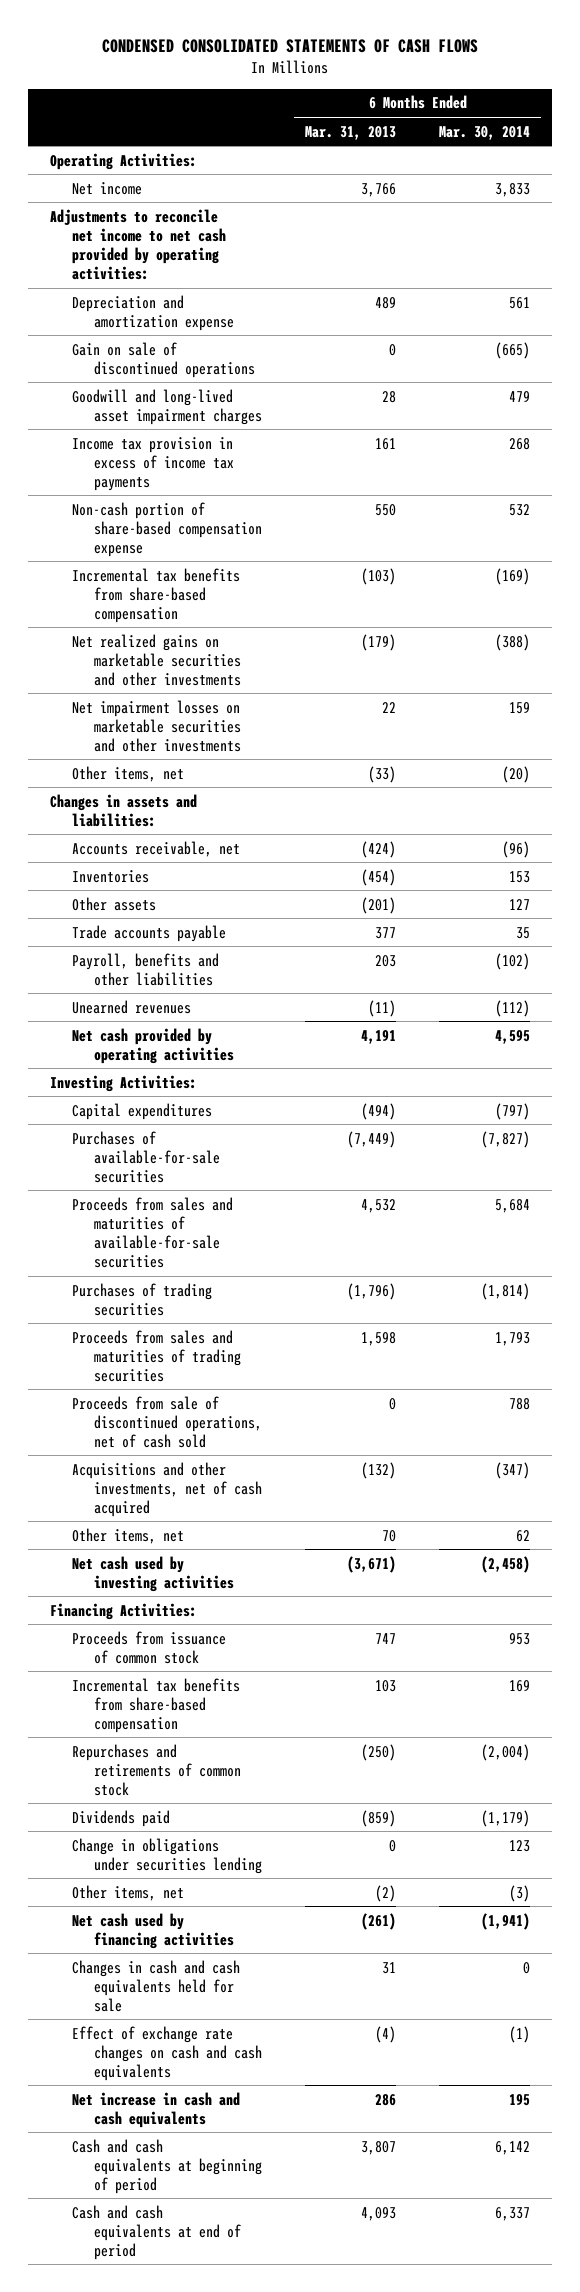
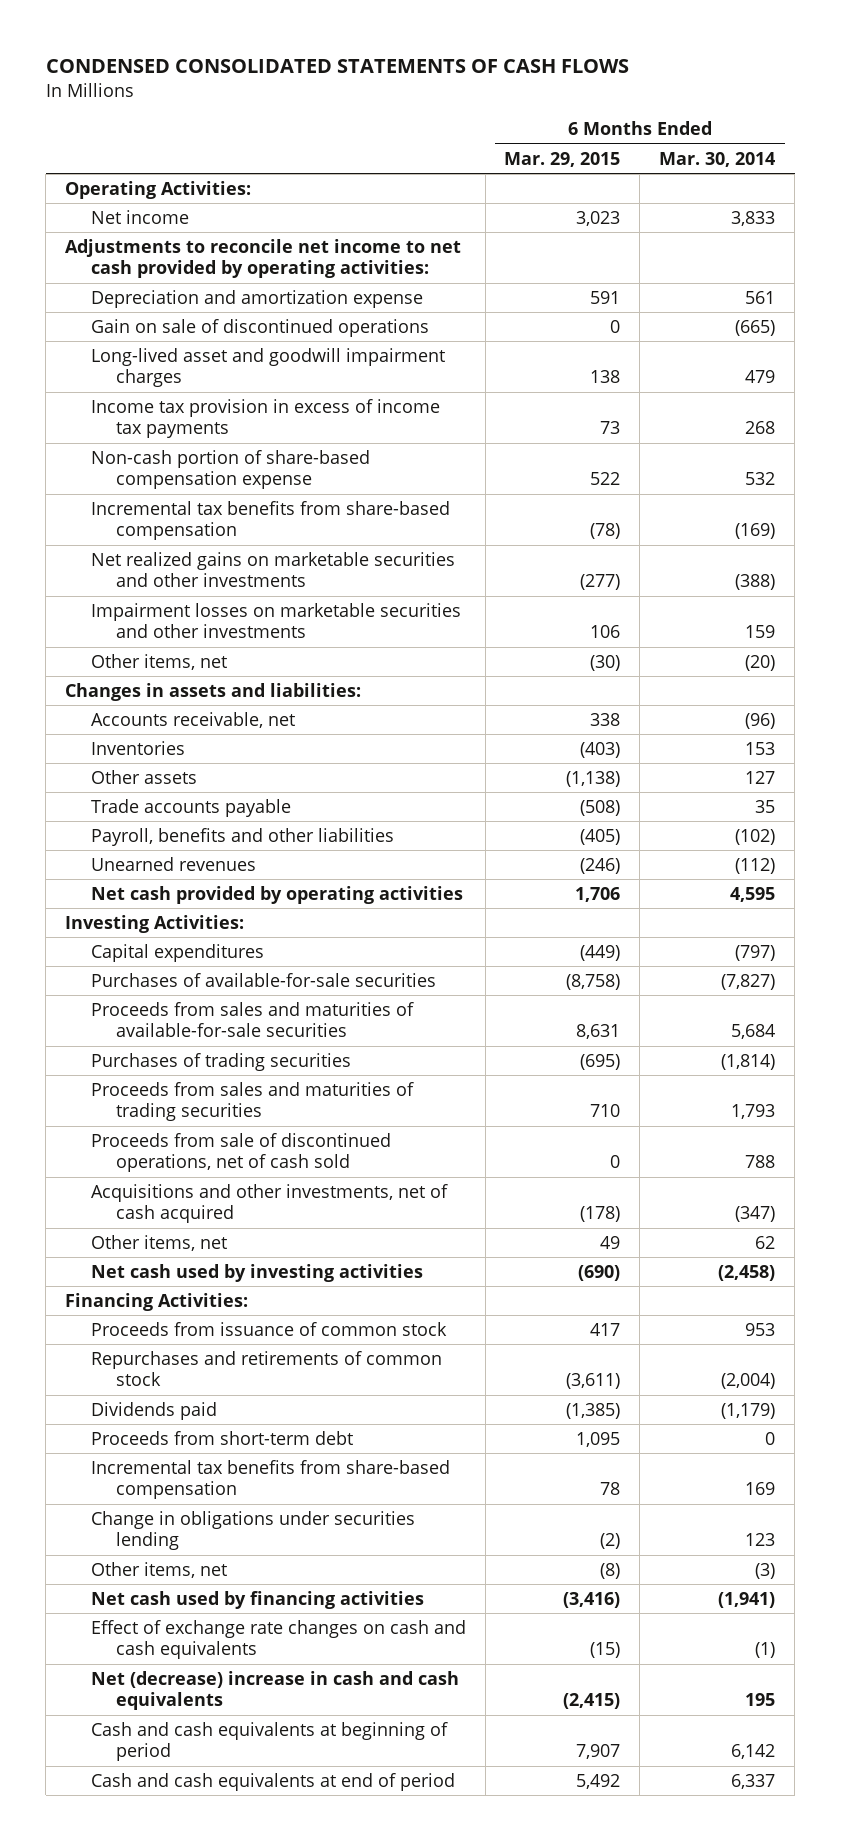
[305,125,397,140] Mar. 31, 2013 -> none
none -> [504,151,621,167] Mar. 29, 2015
[71,388,263,425] Goodwill and long-lived asset impairment charges -> [90,347,445,388] Long-lived asset and goodwill impairment charges
[71,699,242,752] Net impairment losses on marketable securities and other investments -> [90,602,461,639] Impairment losses on marketable securities and other investments
none -> [90,1430,353,1445] Proceeds from short-term debt
[71,1677,240,1733] Incremental tax benefits from share-based compensation -> [90,1459,450,1500] Incremental tax benefits from share-based compensation
[71,1959,240,2012] Changes in cash and cash equivalents held for sale -> none
[71,2091,240,2128] Net increase in cash and cash equivalents -> [90,1670,459,1711] Net (decrease) increase in cash and cash equivalents

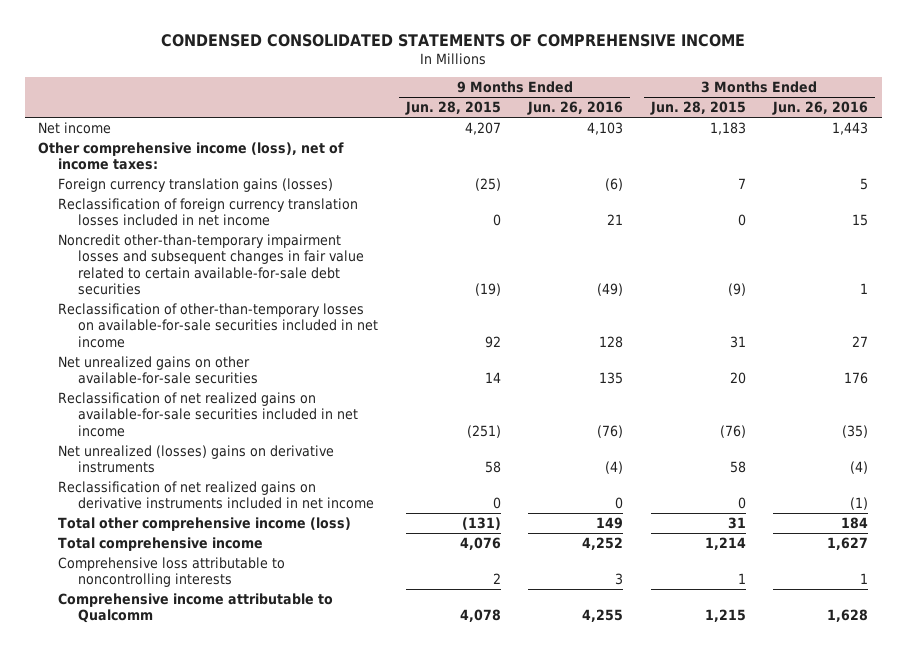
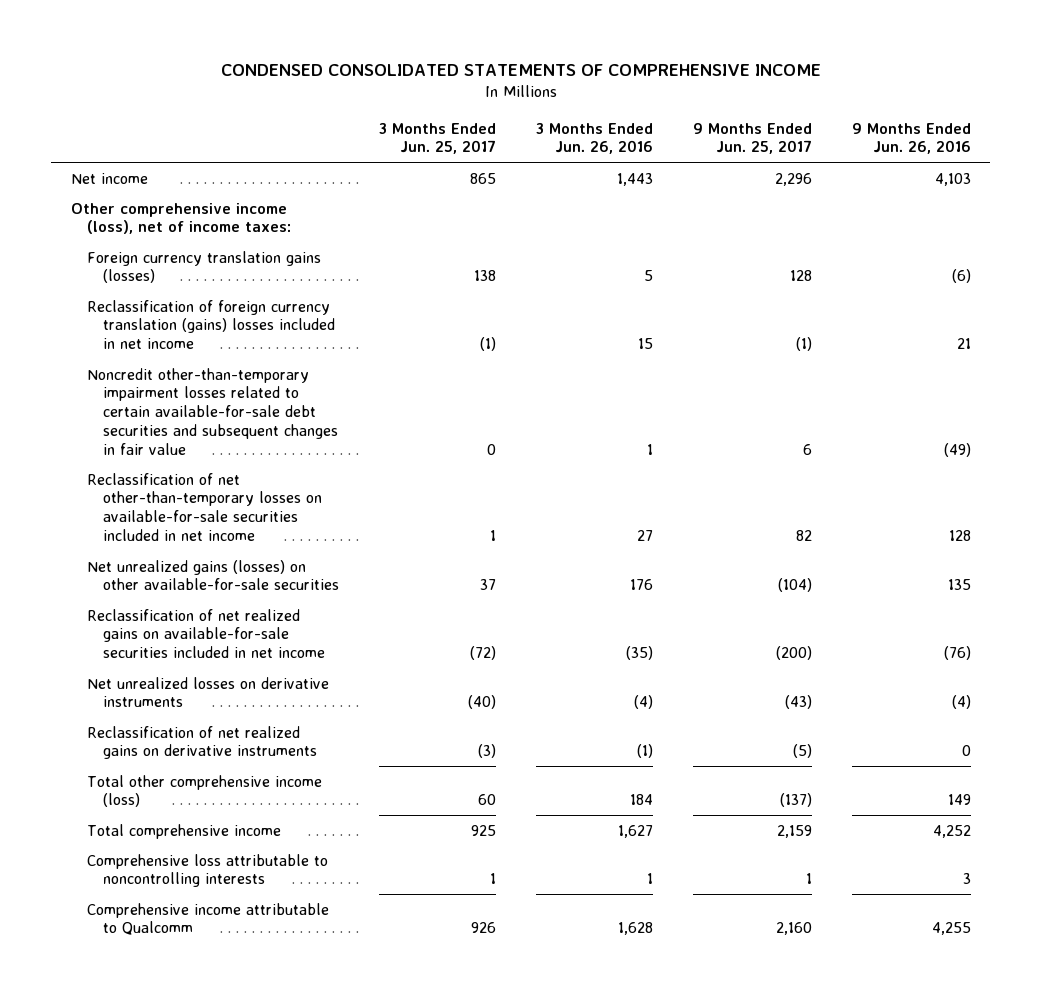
[404,101,501,116] Jun. 28, 2015 -> none
[649,101,746,116] Jun. 28, 2015 -> none
none -> [379,122,497,155] 3 Months Ended Jun. 25, 2017
none -> [692,122,812,155] 9 Months Ended Jun. 25, 2017
[58,197,359,227] Reclassification of foreign currency translation losses included in net income -> [87,299,336,350] Reclassification of foreign currency translation (gains) losses included in net income
[58,233,365,296] Noncredit other-than-temporary impairment losses and subsequent changes in fair value related to certain available-for-sale debt securities -> [87,367,339,455] Noncredit other-than-temporary impairment losses related to certain available-for-sale debt securities and subsequent changes in fair value
[58,302,379,348] Reclassification of other-than-temporary losses on available-for-sale securities included in net income -> [87,472,323,541] Reclassification of net other-than-temporary losses on available-for-sale securities included in net income
[58,355,259,385] Net unrealized gains on other available-for-sale securities -> [87,559,340,591] Net unrealized gains (losses) on other available-for-sale securities
[58,444,335,474] Net unrealized (losses) gains on derivative instruments -> [87,676,330,708] Net unrealized losses on derivative instruments
[58,480,375,510] Reclassification of net realized gains on derivative instruments included in net income -> [87,725,318,760] Reclassification of net realized gains on derivative instruments

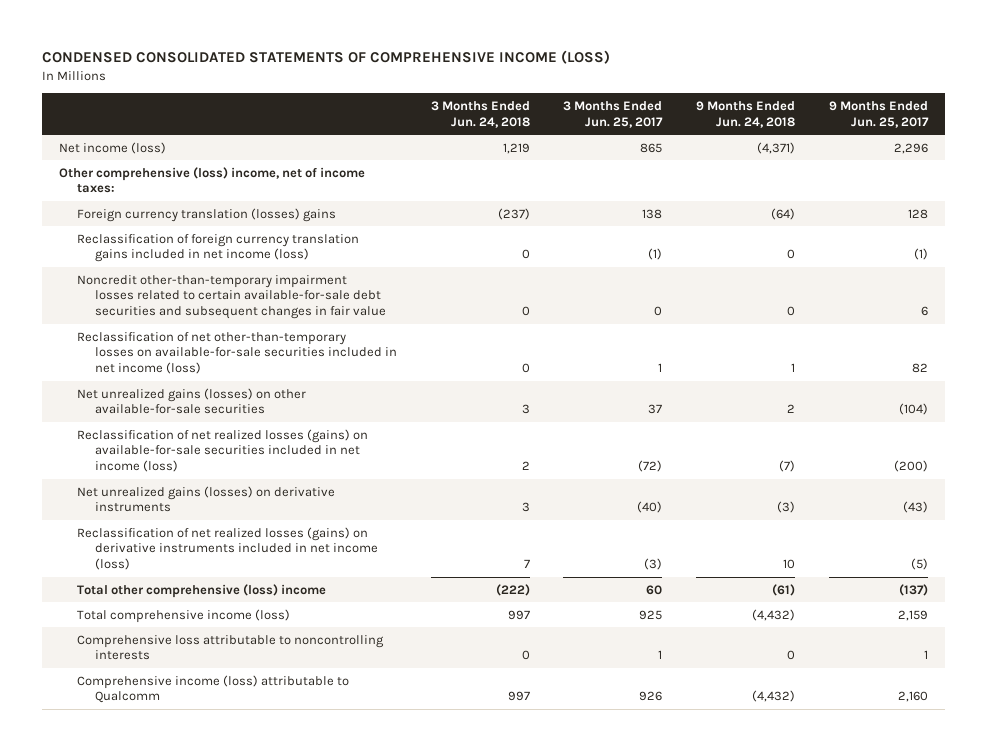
[220,63,821,76] CONDENSED CONSOLIDATED STATEMENTS OF COMPREHENSIVE INCOME -> [41,50,610,65] CONDENSED CONSOLIDATED STATEMENTS OF COMPREHENSIVE INCOME (LOSS)
[536,122,654,155] 3 Months Ended Jun. 26, 2016 -> none
[851,122,971,155] 9 Months Ended Jun. 26, 2016 -> none
none -> [430,101,530,128] 3 Months Ended Jun. 24, 2018
none -> [696,101,796,128] 9 Months Ended Jun. 24, 2018
[71,172,149,184] Net income -> [58,141,166,154] Net income (loss)
[71,202,292,235] Other comprehensive income (loss), net of income taxes: -> [58,166,365,194] Other comprehensive (loss) income, net of income taxes:
[87,250,322,284] Foreign currency translation gains (losses) -> [76,207,336,222] Foreign currency translation (losses) gains
[87,299,336,350] Reclassification of foreign currency translation (gains) losses included in net income -> [76,233,359,263] Reclassification of foreign currency translation gains included in net income (loss)
[87,472,323,541] Reclassification of net other-than-temporary losses on available-for-sale securities included in net income -> [76,331,398,375] Reclassification of net other-than-temporary losses on available-for-sale securities included in net income (loss)
[87,608,326,659] Reclassification of net realized gains on available-for-sale securities included in net income -> [76,428,368,473] Reclassification of net realized losses (gains) on available-for-sale securities included in net income (loss)
[87,676,330,708] Net unrealized losses on derivative instruments -> [76,485,335,513] Net unrealized gains (losses) on derivative instruments
[87,725,318,760] Reclassification of net realized gains on derivative instruments -> [76,526,379,571] Reclassification of net realized losses (gains) on derivative instruments included in net income (loss)
[87,774,323,808] Total other comprehensive income (loss) -> [76,583,326,598] Total other comprehensive (loss) income
[87,823,282,839] Total comprehensive income -> [76,608,290,623] Total comprehensive income (loss)
[87,902,330,936] Comprehensive income attributable to Qualcomm -> [76,674,349,704] Comprehensive income (loss) attributable to Qualcomm

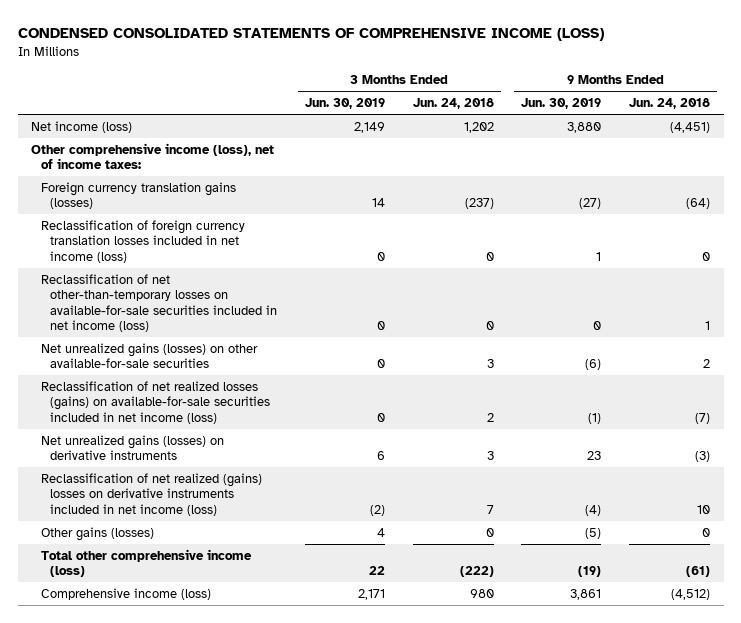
[563,101,664,128] 3 Months Ended Jun. 25, 2017 -> none
[828,101,929,128] 9 Months Ended Jun. 25, 2017 -> none
none -> [305,98,386,110] Jun. 30, 2019
none -> [521,98,602,110] Jun. 30, 2019
[76,274,387,320] Noncredit other-than-temporary impairment losses related to certain available-for-sale debt securities and subsequent changes in fair value -> none
[502,142,530,154] 1,219 -> [463,121,494,133] 1,202
[757,141,796,154] (4,371) -> [670,121,711,133] (4,451)
[58,166,365,194] Other comprehensive (loss) income, net of income taxes: -> [31,142,275,170] Other comprehensive income (loss), net of income taxes:
[76,207,336,222] Foreign currency translation (losses) gains -> [40,181,236,210] Foreign currency translation gains (losses)
[76,233,359,263] Reclassification of foreign currency translation gains included in net income (loss) -> [40,219,245,263] Reclassification of foreign currency translation losses included in net income (loss)
[76,608,290,623] Total comprehensive income (loss) -> none
[76,634,384,661] Comprehensive loss attributable to noncontrolling interests -> none
[76,526,379,571] Reclassification of net realized losses (gains) on derivative instruments included in net income (loss) -> [40,472,262,516] Reclassification of net realized (gains) losses on derivative instruments included in net income (loss)
none -> [40,526,154,541] Other gains (losses)
[76,583,326,598] Total other comprehensive (loss) income -> [40,548,252,578] Total other comprehensive income (loss)
[76,674,349,704] Comprehensive income (loss) attributable to Qualcomm -> [40,587,211,600] Comprehensive income (loss)
[507,691,530,702] 997 -> [469,588,494,598] 980
[752,690,796,703] (4,432) -> [671,588,711,600] (4,512)

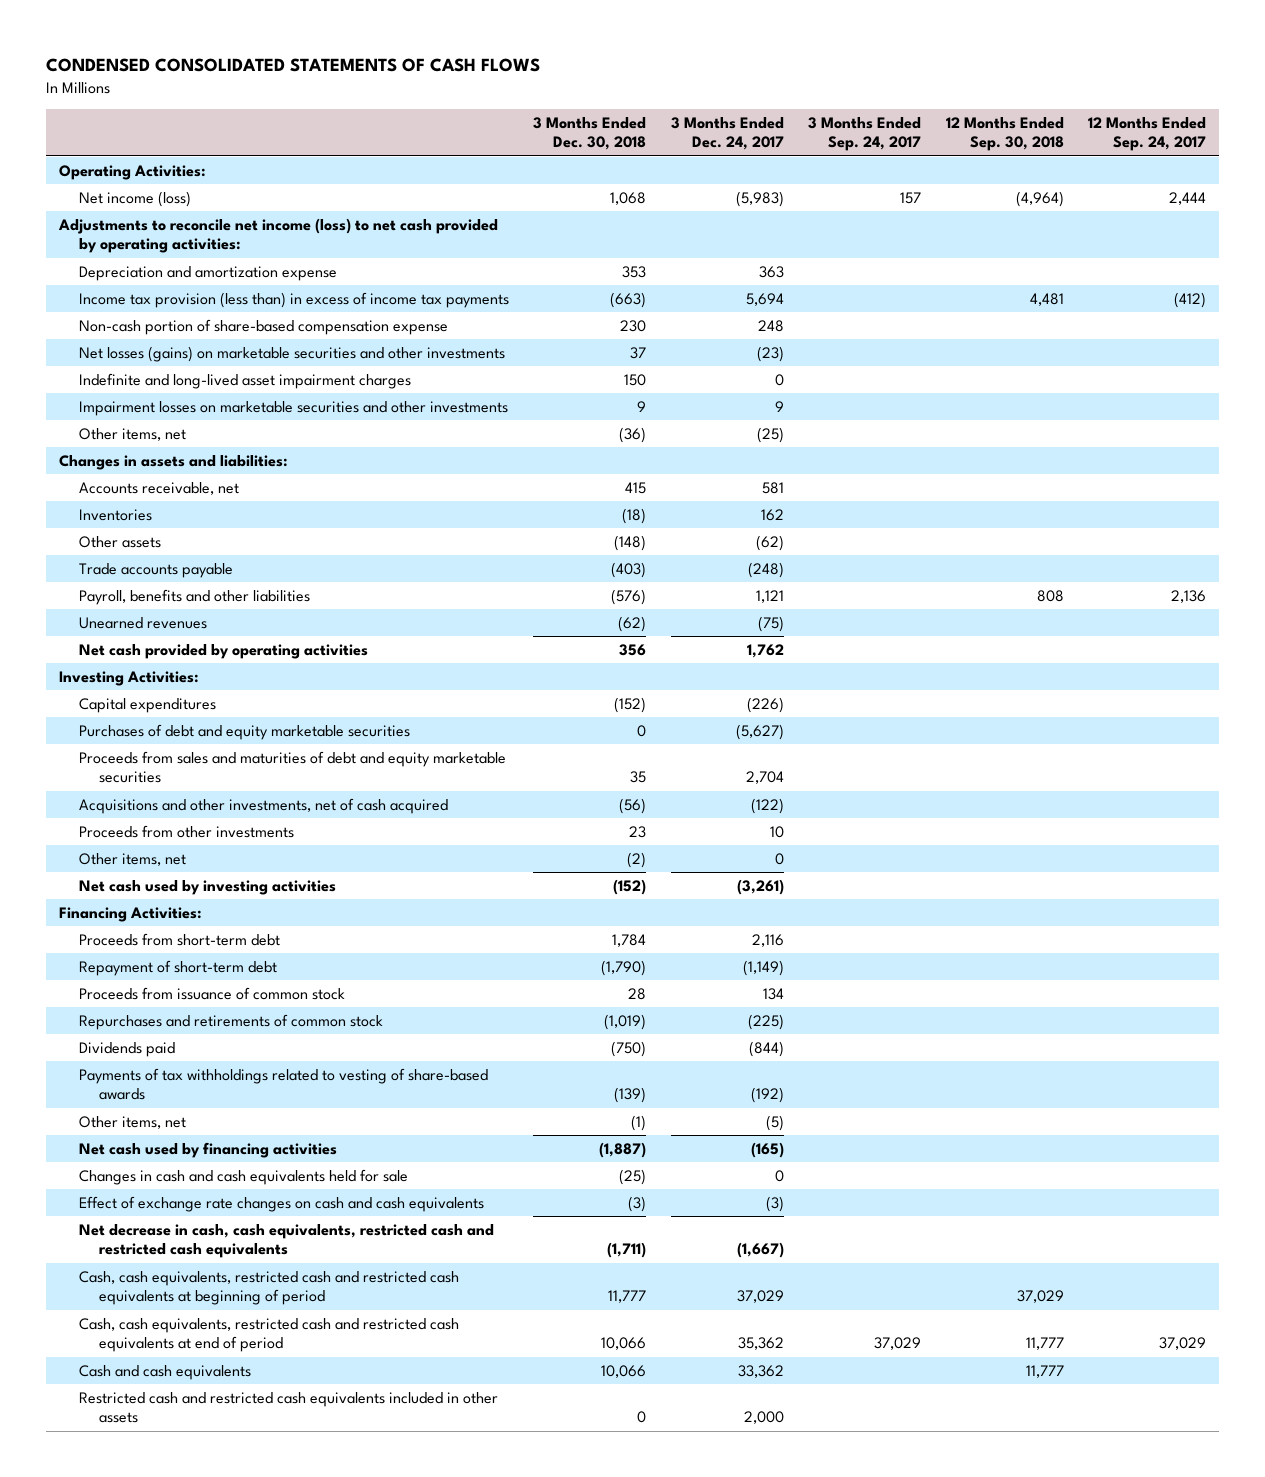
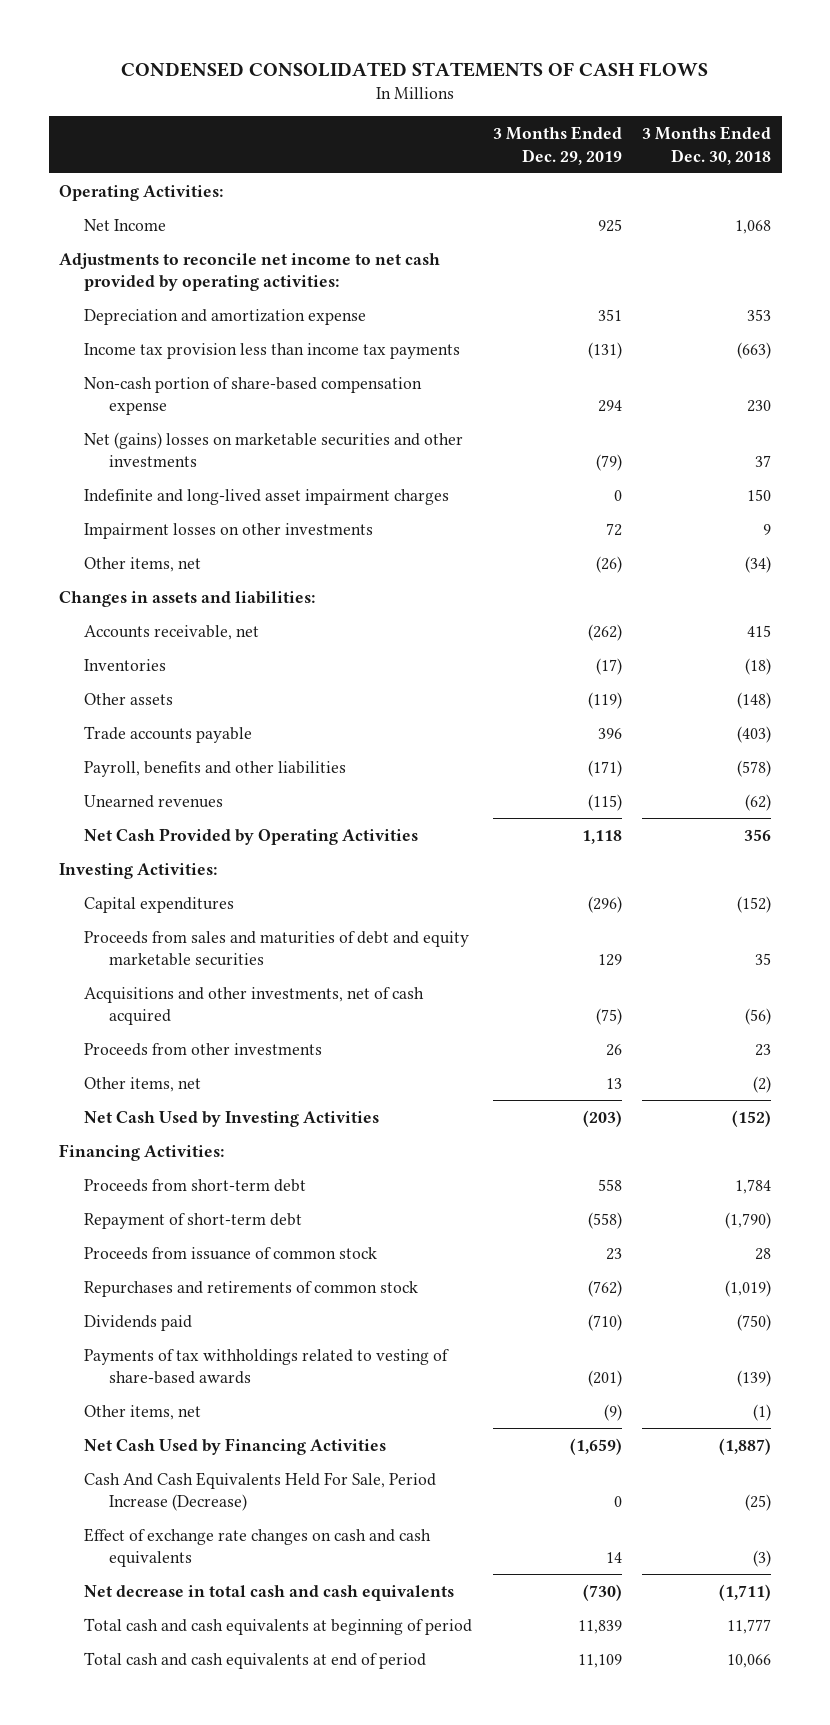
[670,116,784,151] 3 Months Ended Dec. 24, 2017 -> none
[808,116,922,152] 3 Months Ended Sep. 24, 2017 -> none
[945,116,1064,152] 12 Months Ended Sep. 30, 2018 -> none
[1088,116,1207,152] 12 Months Ended Sep. 24, 2017 -> none
none -> [492,126,622,165] 3 Months Ended Dec. 29, 2019
[78,190,191,207] Net income (loss) -> [84,218,167,231] Net Income
[57,217,498,254] Adjustments to reconcile net income (loss) to net cash provided by operating activities: -> [58,252,440,292] Adjustments to reconcile net income to net cash provided by operating activities:
[78,291,509,308] Income tax provision (less than) in excess of income tax payments -> [84,342,461,359] Income tax provision less than income tax payments
[78,345,505,362] Net losses (gains) on marketable securities and other investments -> [84,431,464,468] Net (gains) losses on marketable securities and other investments
[78,400,508,416] Impairment losses on marketable securities and other investments -> [84,522,374,539] Impairment losses on other investments
[619,426,647,443] (36) -> [745,555,772,573] (34)
[611,588,647,605] (576) -> [737,759,772,777] (578)
[78,643,368,659] Net cash provided by operating activities -> [84,827,419,845] Net Cash Provided by Operating Activities
[78,723,410,740] Purchases of debt and equity marketable securities -> none
[78,879,336,895] Net cash used by investing activities -> [84,1110,380,1127] Net Cash Used by Investing Activities
[78,1141,337,1158] Net cash used by financing activities -> [84,1437,387,1455] Net Cash Used by Financing Activities
[78,1168,408,1185] Changes in cash and cash equivalents held for sale -> [84,1471,437,1512] Cash And Cash Equivalents Held For Sale, Period Increase (Decrease)
[78,1364,251,1380] Cash and cash equivalents -> none
[78,1391,498,1424] Restricted cash and restricted cash equivalents included in other assets -> none
[78,1223,494,1259] Net decrease in cash, cash equivalents, restricted cash and restricted cash equivalents -> [84,1584,455,1601] Net decrease in total cash and cash equivalents
[78,1270,459,1306] Cash, cash equivalents, restricted cash and restricted cash equivalents at beginning of period -> [84,1617,473,1635] Total cash and cash equivalents at beginning of period
[78,1317,459,1353] Cash, cash equivalents, restricted cash and restricted cash equivalents at end of period -> [84,1651,427,1669] Total cash and cash equivalents at end of period

